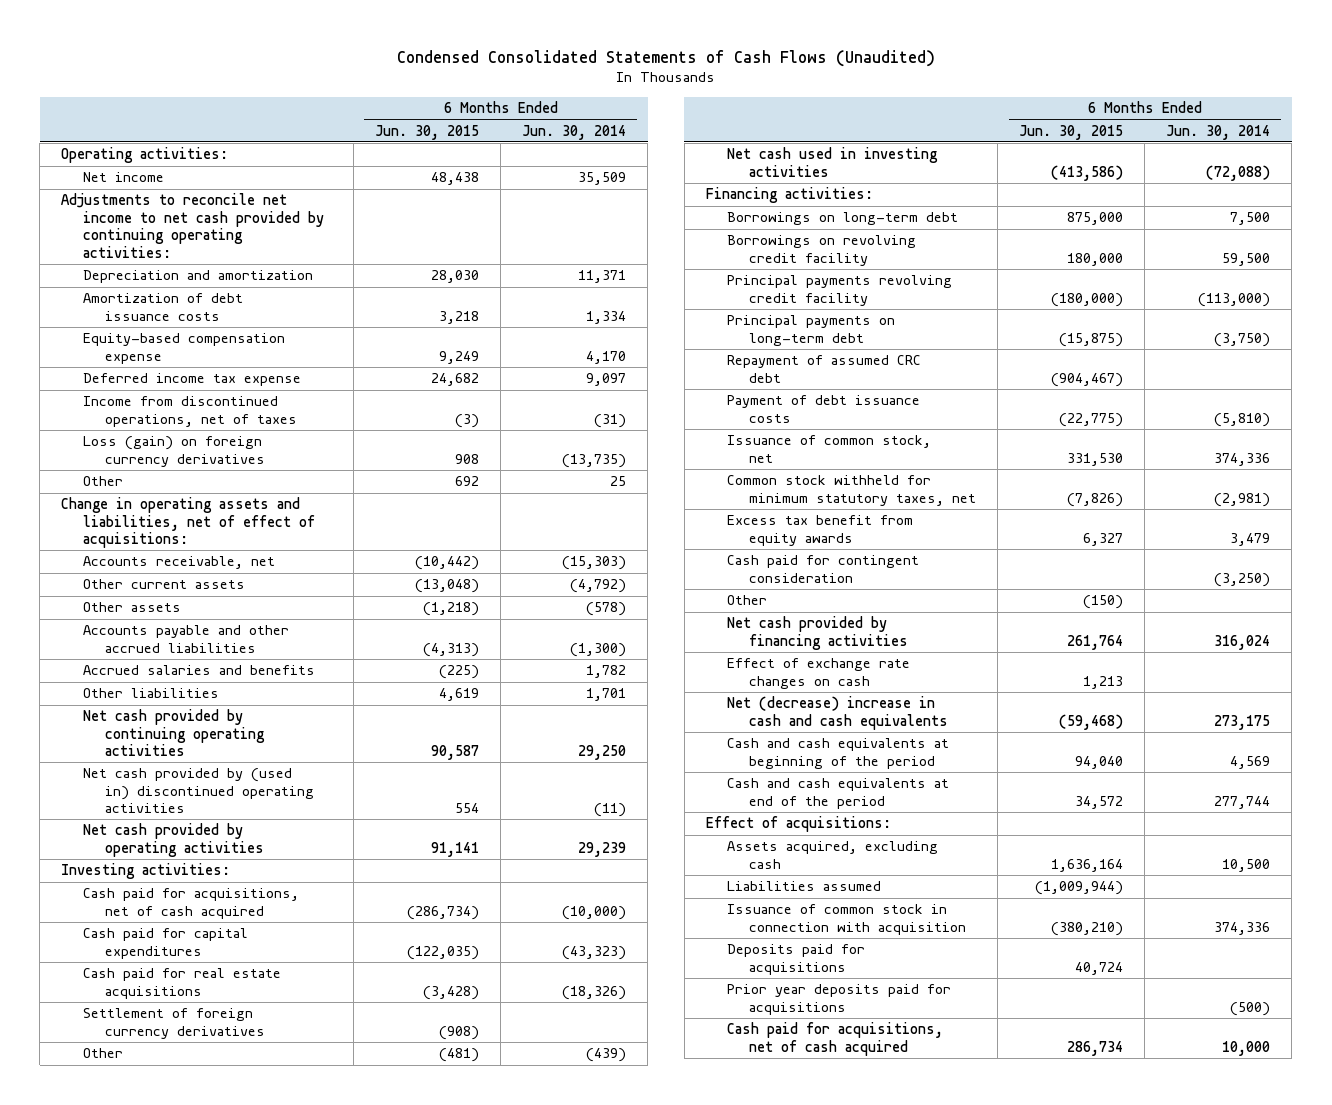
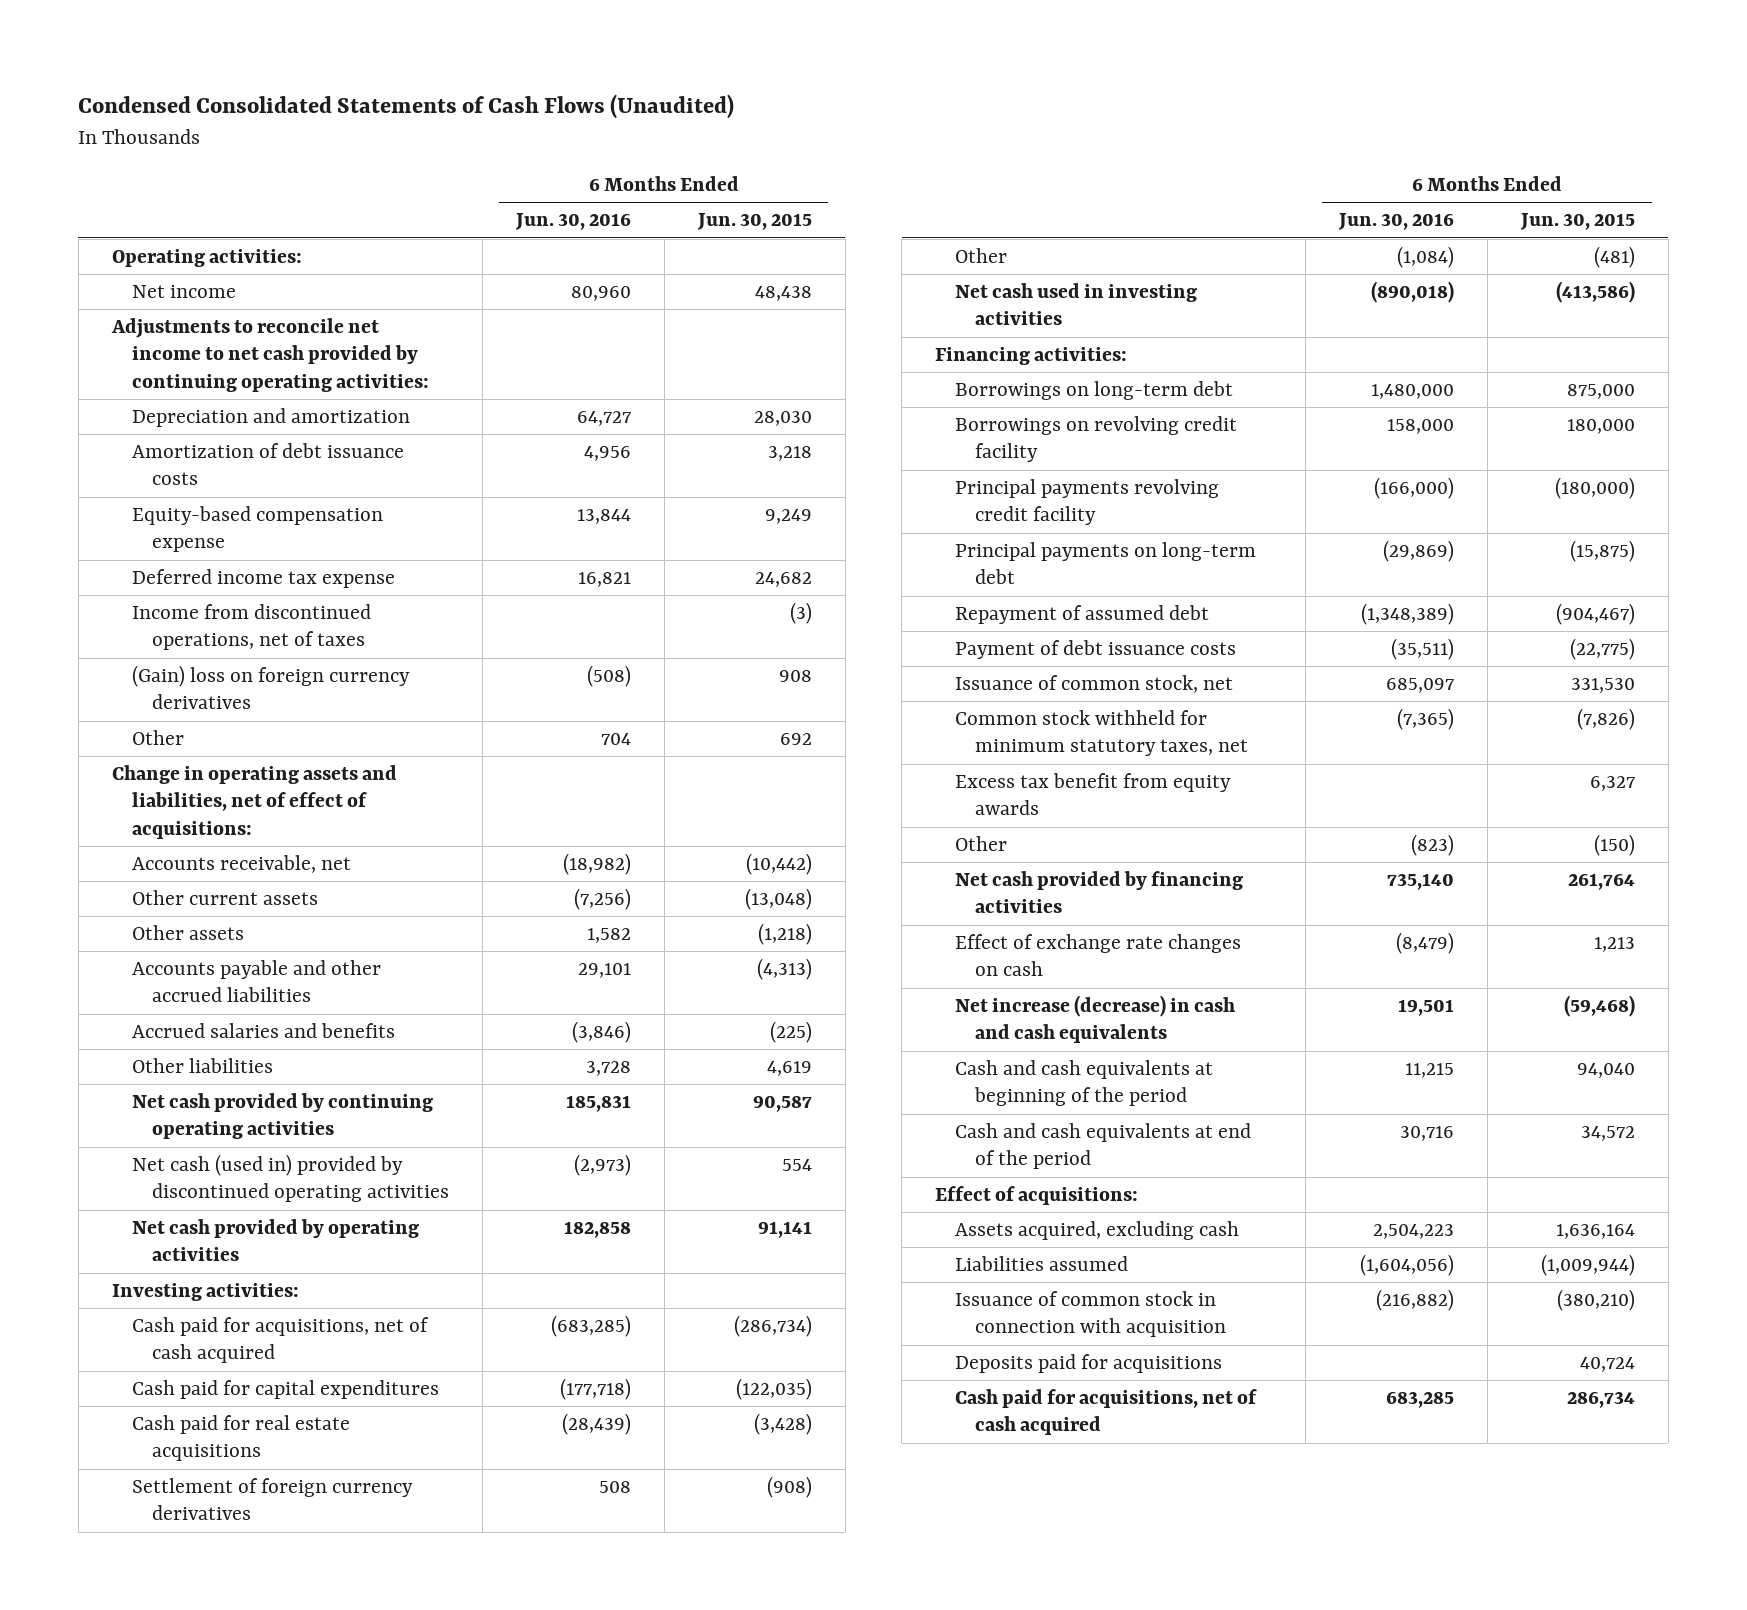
[522,124,627,140] Jun. 30, 2014 -> none
none -> [514,213,631,231] Jun. 30, 2016
[83,436,266,467] Loss (gain) on foreign currency derivatives -> [131,665,410,710] (Gain) loss on foreign currency derivatives
[83,768,315,814] Net cash provided by (used in) discontinued operating activities -> [131,1154,449,1203] Net cash (used in) provided by discontinued operating activities
[727,355,922,383] Repayment of assumed CRC debt -> [955,605,1210,625] Repayment of assumed debt
[727,555,920,583] Cash paid for contingent consideration -> none
[727,696,949,730] Net (decrease) increase in cash and cash equivalents -> [955,995,1236,1044] Net increase (decrease) in cash and cash equivalents
[727,984,952,1015] Prior year deposits paid for acquisitions -> none

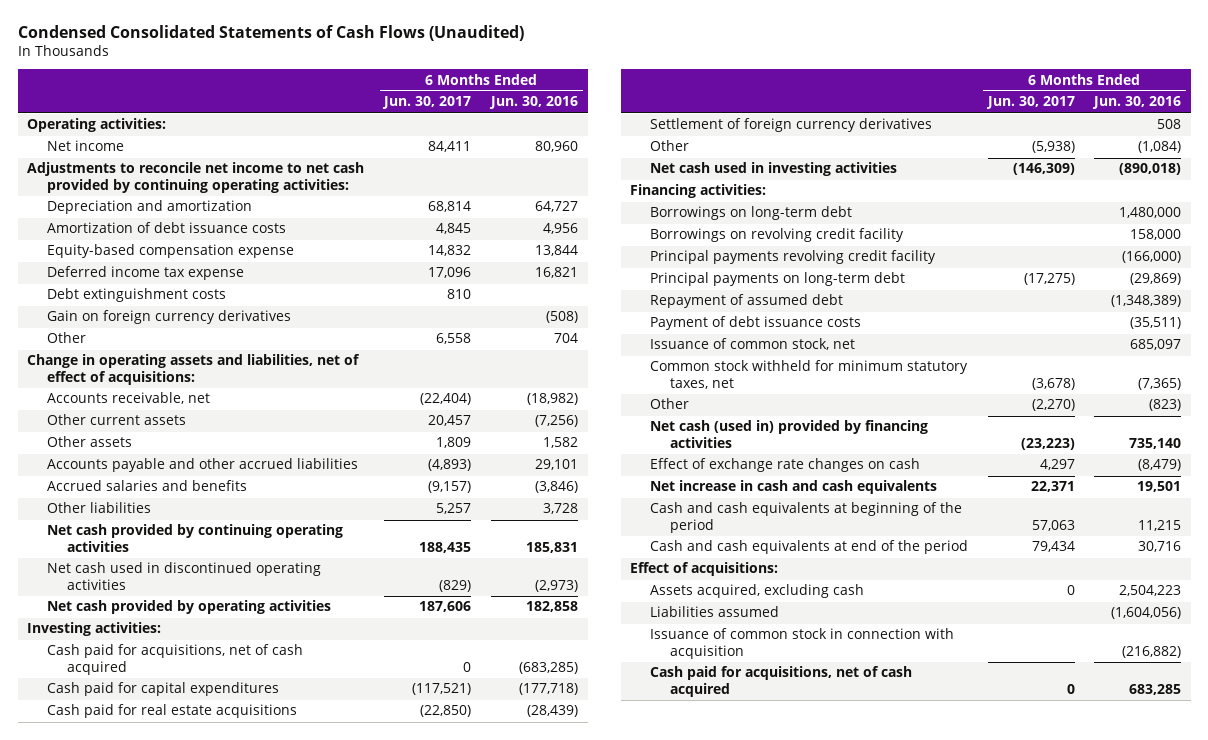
[696,213,812,231] Jun. 30, 2015 -> none
none -> [382,96,472,110] Jun. 30, 2017
[131,604,371,651] Income from discontinued operations, net of taxes -> none
none -> [46,288,226,303] Debt extinguishment costs
[131,665,410,710] (Gain) loss on foreign currency derivatives -> [46,310,291,325] Gain on foreign currency derivatives
[131,1154,449,1203] Net cash (used in) provided by discontinued operating activities -> [46,562,321,591] Net cash used in discontinued operating activities
[955,773,1232,816] Excess tax benefit from equity awards -> none
[955,871,1244,914] Net cash provided by financing activities -> [650,420,929,449] Net cash (used in) provided by financing activities
[955,995,1236,1044] Net increase (decrease) in cash and cash equivalents -> [650,480,938,495] Net increase in cash and cash equivalents
[955,1354,1223,1374] Deposits paid for acquisitions -> none

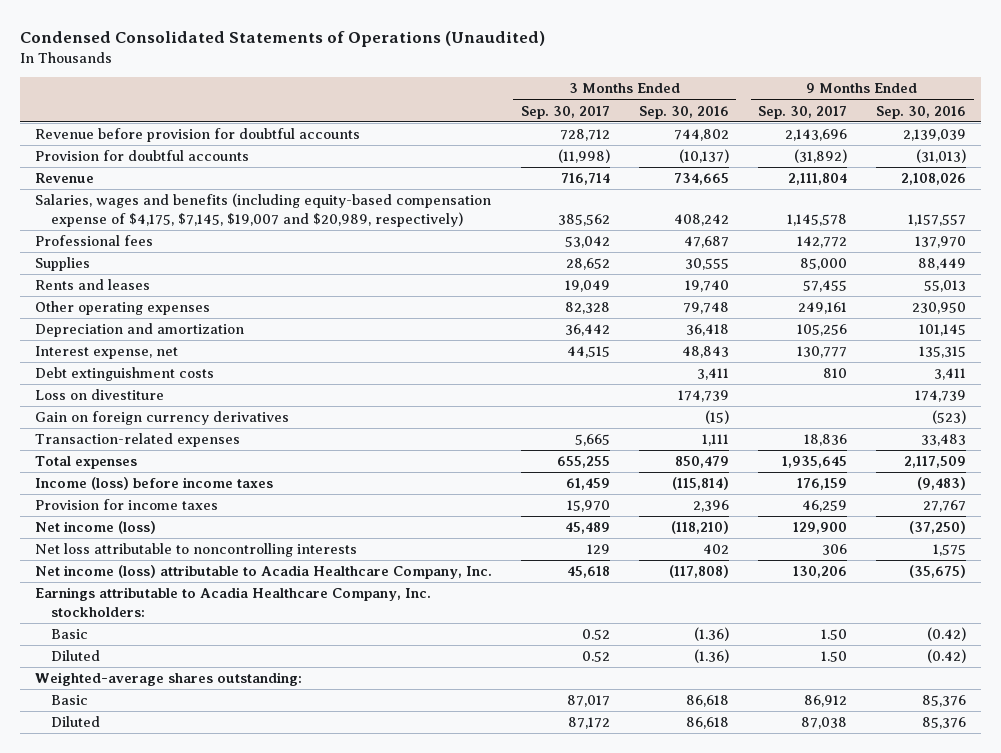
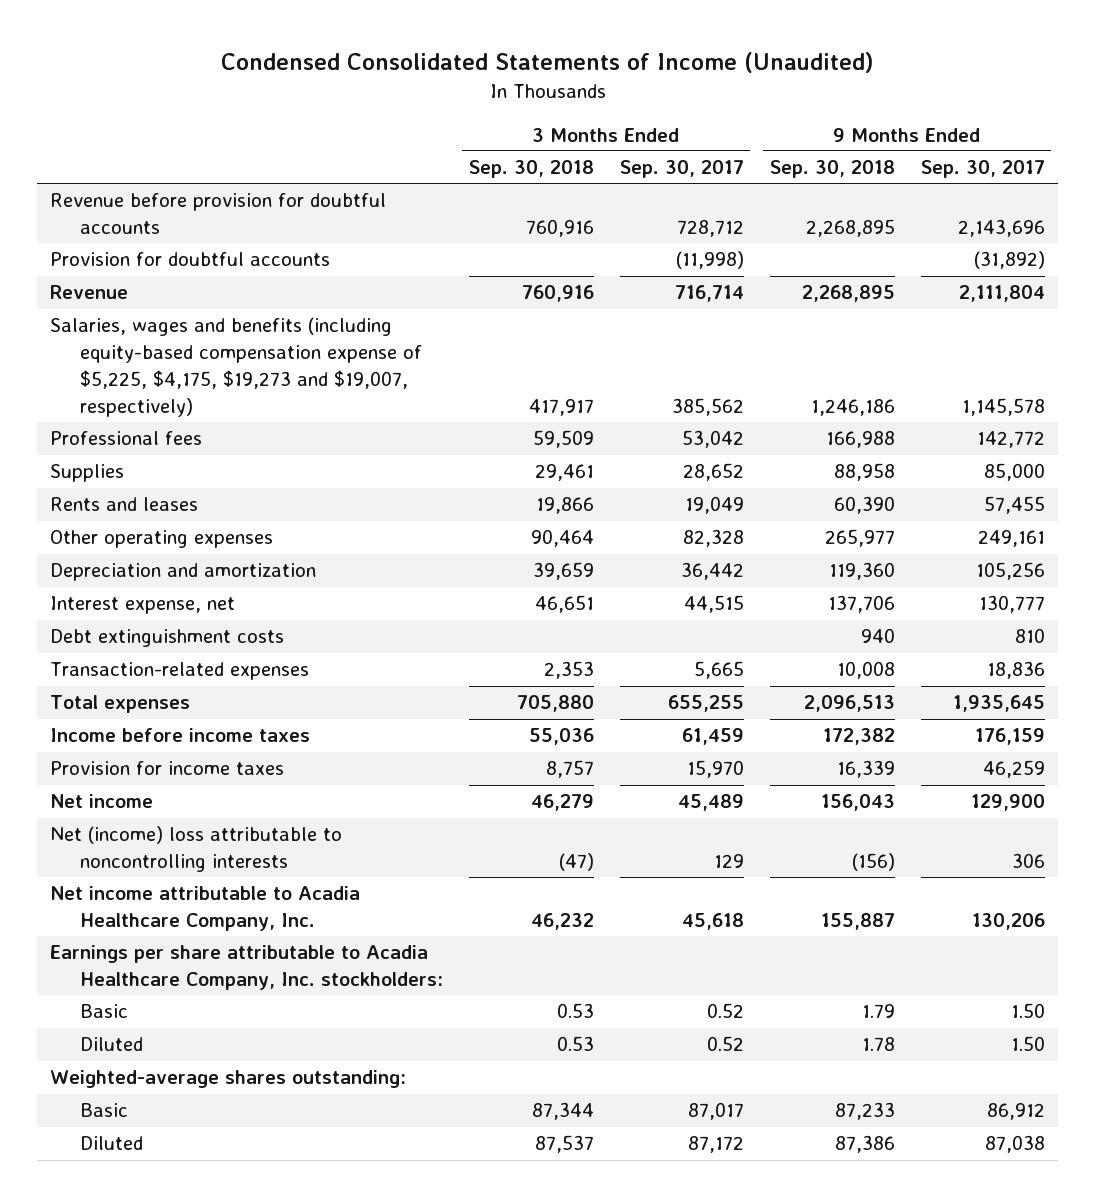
[19,30,545,47] Condensed Consolidated Statements of Operations (Unaudited) -> [220,51,874,73] Condensed Consolidated Statements of Income (Unaudited)
[638,105,729,119] Sep. 30, 2016 -> none
[876,105,967,119] Sep. 30, 2016 -> none
none -> [468,160,594,179] Sep. 30, 2018
none -> [769,160,895,179] Sep. 30, 2018
[34,193,491,227] Salaries, wages and benefits (including equity-based compensation expense of $4,175, $7,145, $19,007 and $20,989, respectively) -> [50,317,422,417] Salaries, wages and benefits (including equity-based compensation expense of $5,225, $4,175, $19,273 and $19,007, respectively)
[34,389,164,401] Loss on divestiture -> none
[34,411,289,426] Gain on foreign currency derivatives -> none
[34,477,273,491] Income (loss) before income taxes -> [50,728,311,743] Income before income taxes
[34,521,156,535] Net income (loss) -> [50,794,154,809] Net income
[34,543,357,558] Net loss attributable to noncontrolling interests -> [50,826,343,873] Net (income) loss attributable to noncontrolling interests
[34,565,492,580] Net income (loss) attributable to Acadia Healthcare Company, Inc. -> [50,886,361,932] Net income attributable to Acadia Healthcare Company, Inc.
[34,587,431,617] Earnings attributable to Acadia Healthcare Company, Inc. stockholders: -> [50,945,443,991] Earnings per share attributable to Acadia Healthcare Company, Inc. stockholders:

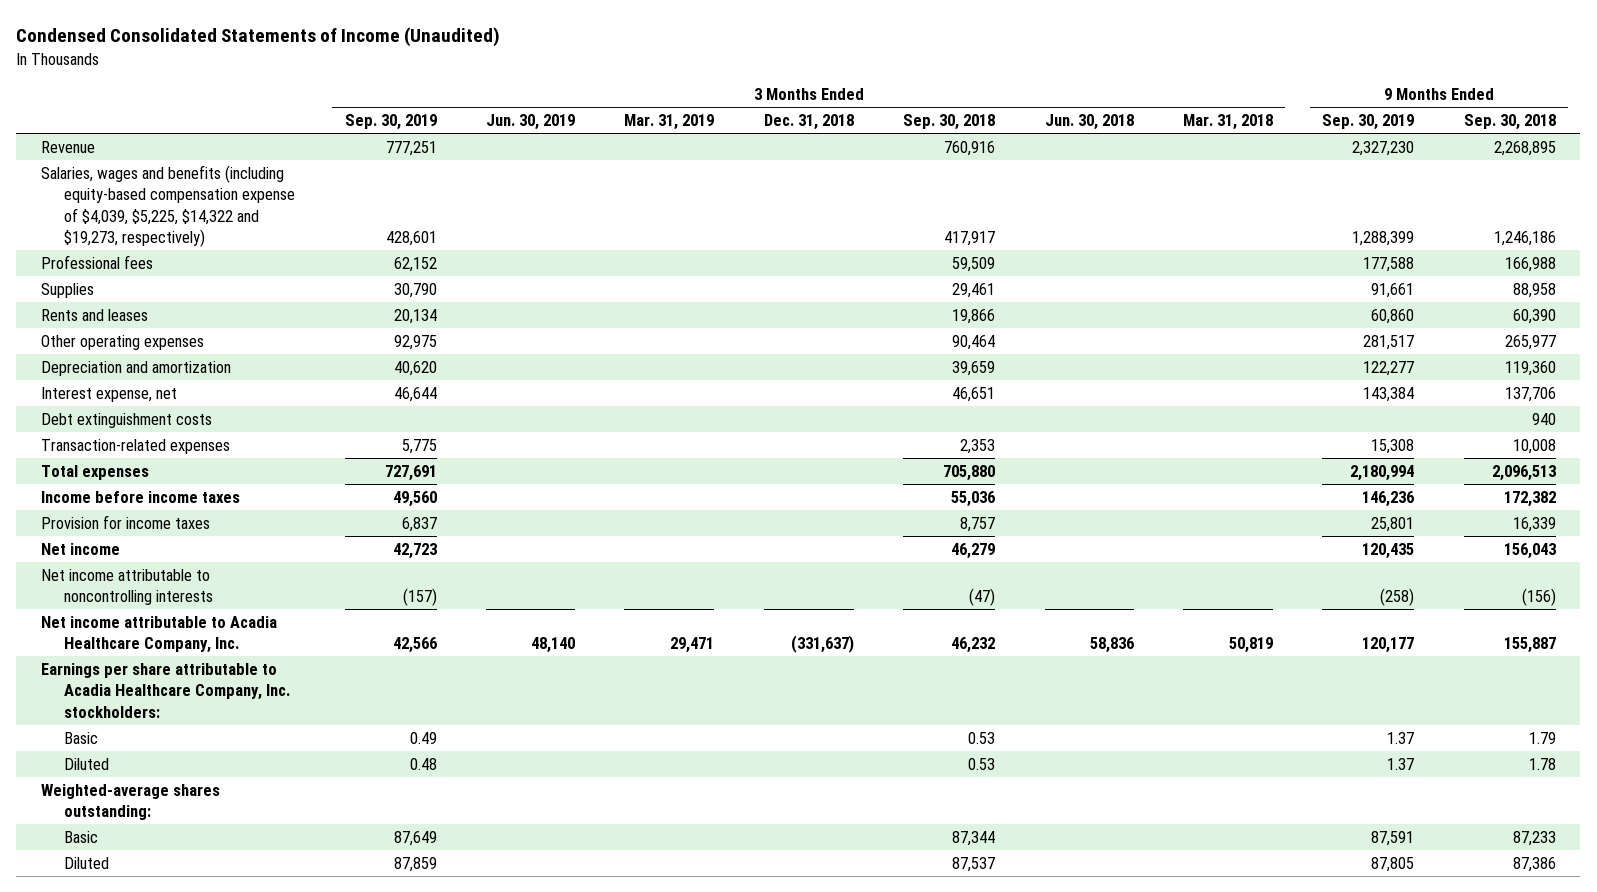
[619,160,744,179] Sep. 30, 2017 -> none
[920,160,1045,179] Sep. 30, 2017 -> none
none -> [344,114,437,131] Sep. 30, 2019
none -> [485,114,575,131] Jun. 30, 2019
none -> [624,114,715,131] Mar. 31, 2019
none -> [763,114,854,131] Dec. 31, 2018
none -> [1044,114,1134,131] Jun. 30, 2018
none -> [1182,114,1273,131] Mar. 31, 2018
none -> [1322,114,1415,131] Sep. 30, 2019
[50,193,387,235] Revenue before provision for doubtful accounts -> none
[50,252,331,267] Provision for doubtful accounts -> none
[50,317,422,417] Salaries, wages and benefits (including equity-based compensation expense of $5,225, $4,175, $19,273 and $19,007, respectively) -> [40,164,296,248] Salaries, wages and benefits (including equity-based compensation expense of $4,039, $5,225, $14,322 and $19,273, respectively)
[50,826,343,873] Net (income) loss attributable to noncontrolling interests -> [40,568,214,606] Net income attributable to noncontrolling interests

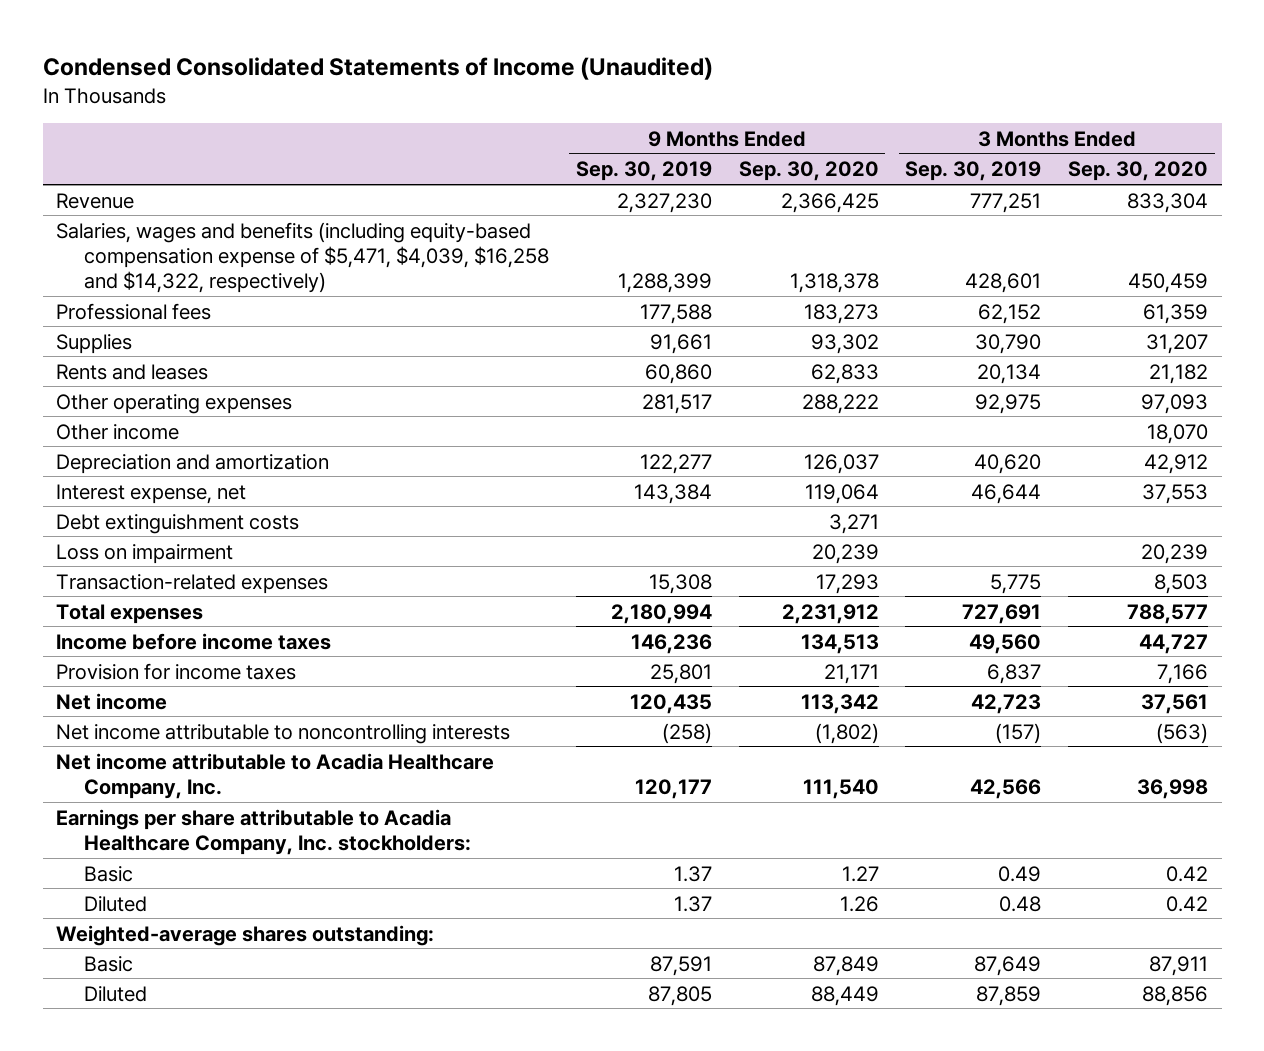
[485,114,575,131] Jun. 30, 2019 -> none
[624,114,715,131] Mar. 31, 2019 -> none
[763,114,854,131] Dec. 31, 2018 -> none
[903,114,996,131] Sep. 30, 2018 -> none
[1044,114,1134,131] Jun. 30, 2018 -> none
[1182,114,1273,131] Mar. 31, 2018 -> none
[1463,114,1556,131] Sep. 30, 2018 -> none
none -> [738,161,879,182] Sep. 30, 2020
none -> [1068,161,1209,182] Sep. 30, 2020
[40,164,296,248] Salaries, wages and benefits (including equity-based compensation expense of $4,039, $5,225, $14,322 and $19,273, respectively) -> [56,221,550,294] Salaries, wages and benefits (including equity-based compensation expense of $5,471, $4,039, $16,258 and $14,322, respectively)
none -> [56,423,180,440] Other income
none -> [56,543,234,564] Loss on impairment

